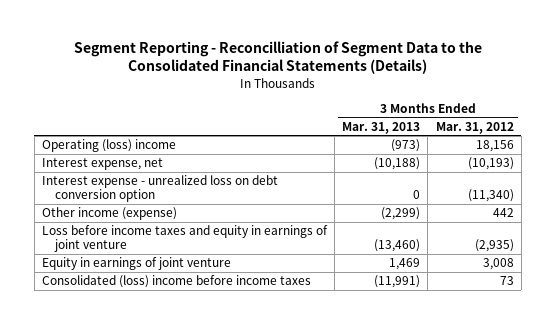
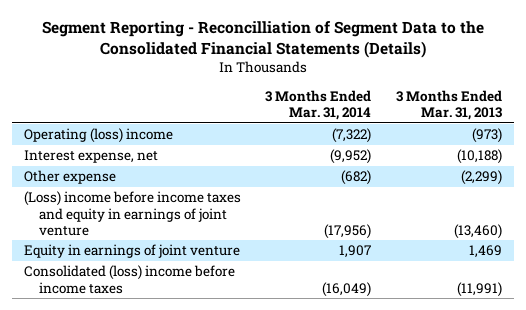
[435,121,514,134] Mar. 31, 2012 -> none
none -> [265,89,372,121] 3 Months Ended Mar. 31, 2014
[41,175,278,203] Interest expense - unrealized loss on debt conversion option -> none
[41,207,177,221] Other income (expense) -> [23,170,116,185] Other expense
[41,225,328,253] Loss before income taxes and equity in earnings of joint venture -> [23,191,241,236] (Loss) income before income taxes and equity in earnings of joint venture

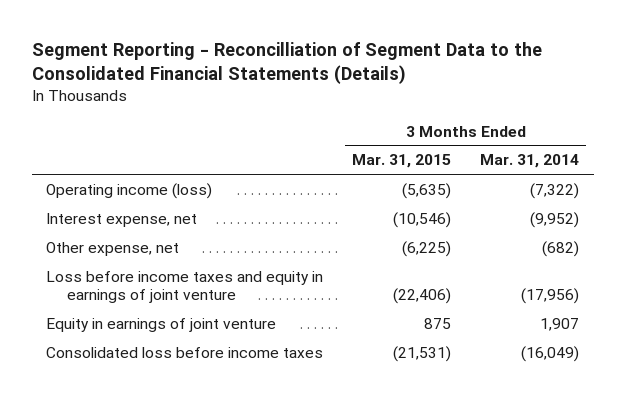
[395,89,502,121] 3 Months Ended Mar. 31, 2013 -> none
none -> [352,154,452,169] Mar. 31, 2015
[23,128,173,144] Operating (loss) income -> [46,182,213,199] Operating income (loss)
[23,170,116,185] Other expense -> [46,241,180,256] Other expense, net
[23,191,241,236] (Loss) income before income taxes and equity in earnings of joint venture -> [46,270,324,304] Loss before income taxes and equity in earnings of joint venture
[23,265,235,294] Consolidated (loss) income before income taxes -> [46,346,324,358] Consolidated loss before income taxes

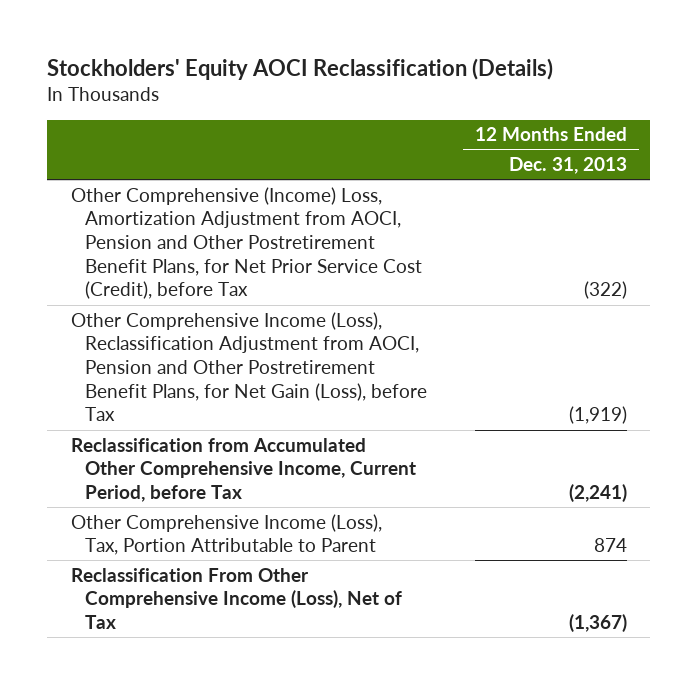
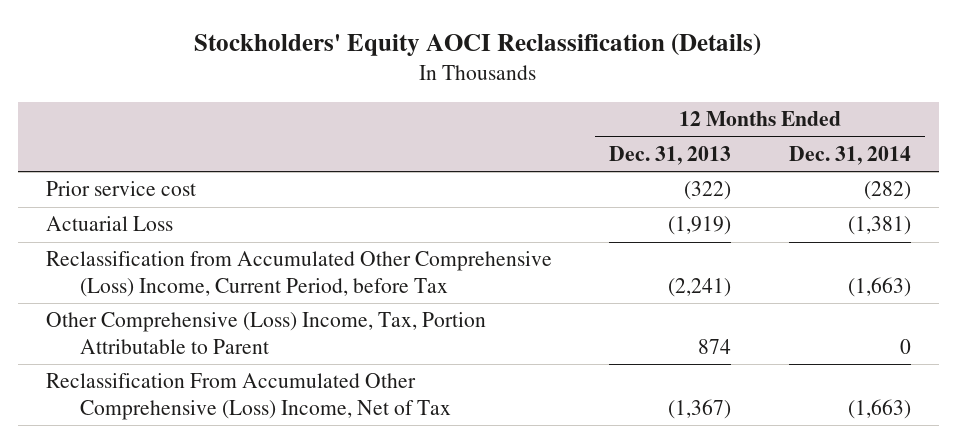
none -> [788,145,911,165] Dec. 31, 2014
[70,186,423,300] Other Comprehensive (Income) Loss, Amortization Adjustment from AOCI, Pension and Other Postretirement Benefit Plans, for Net Prior Service Cost (Credit), before Tax -> [46,181,197,197] Prior service cost
[70,311,428,422] Other Comprehensive Income (Loss), Reclassification Adjustment from AOCI, Pension and Other Postretirement Benefit Plans, for Net Gain (Loss), before Tax -> [46,216,174,232] Actuarial Loss
[70,437,417,503] Reclassification from Accumulated Other Comprehensive Income, Current Period, before Tax -> [46,251,553,298] Reclassification from Accumulated Other Comprehensive (Loss) Income, Current Period, before Tax
[70,513,382,556] Other Comprehensive Income (Loss), Tax, Portion Attributable to Parent -> [46,312,487,355] Other Comprehensive (Loss) Income, Tax, Portion Attributable to Parent
[70,567,403,630] Reclassification From Other Comprehensive Income (Loss), Net of Tax -> [46,373,452,421] Reclassification From Accumulated Other Comprehensive (Loss) Income, Net of Tax

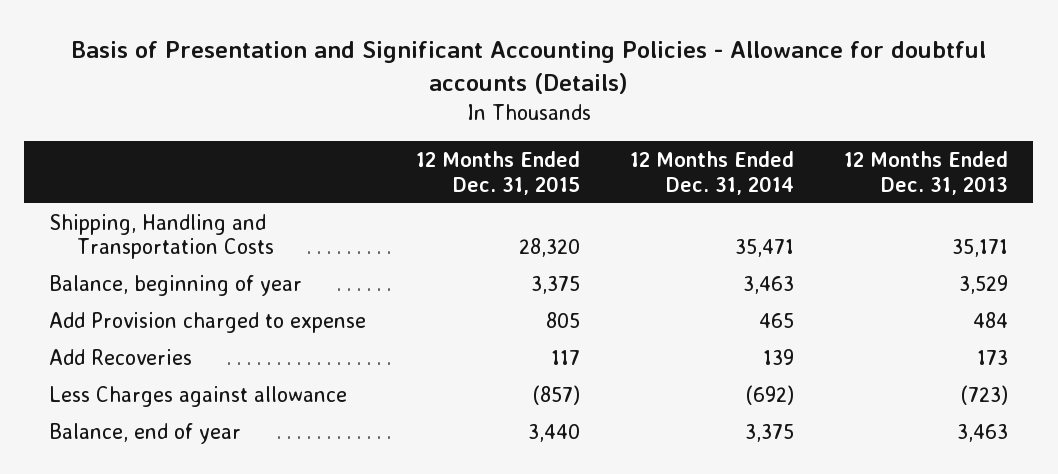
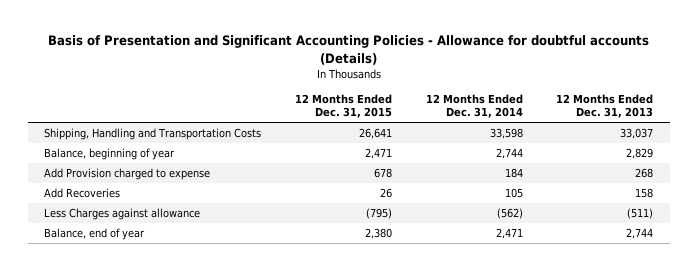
[519,238,581,258] 28,320 -> [359,128,393,140] 26,641
[735,239,795,258] 35,471 -> [489,128,523,140] 33,598
[952,239,1009,258] 35,171 -> [620,128,654,140] 33,037
[531,275,581,294] 3,375 -> [365,148,393,160] 2,471
[743,275,795,294] 3,463 -> [495,148,523,160] 2,744
[959,274,1009,294] 3,529 -> [626,148,654,160] 2,829
[546,311,581,328] 805 -> [374,168,393,179] 678
[759,312,795,328] 465 -> [504,168,523,179] 184
[973,311,1009,328] 484 -> [635,168,654,179] 268
[551,349,581,365] 117 -> [380,188,393,199] 26
[763,348,795,365] 139 -> [504,188,523,199] 105
[977,349,1009,365] 173 -> [635,188,654,199] 158
[533,384,581,405] (857) -> [366,208,393,220] (795)
[746,384,795,405] (692) -> [496,208,523,220] (562)
[961,384,1009,405] (723) -> [627,208,654,220] (511)
[528,423,581,442] 3,440 -> [365,228,393,240] 2,380
[745,423,795,442] 3,375 -> [495,228,523,240] 2,471
[957,423,1009,442] 3,463 -> [626,228,654,240] 2,744

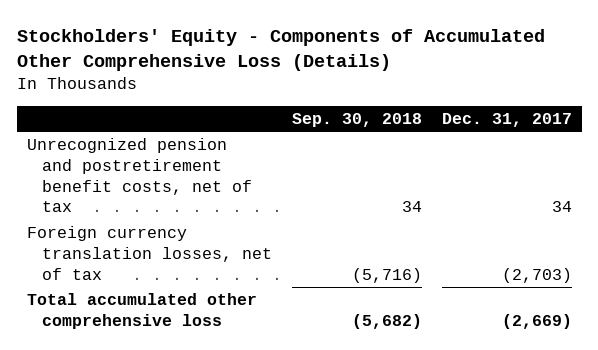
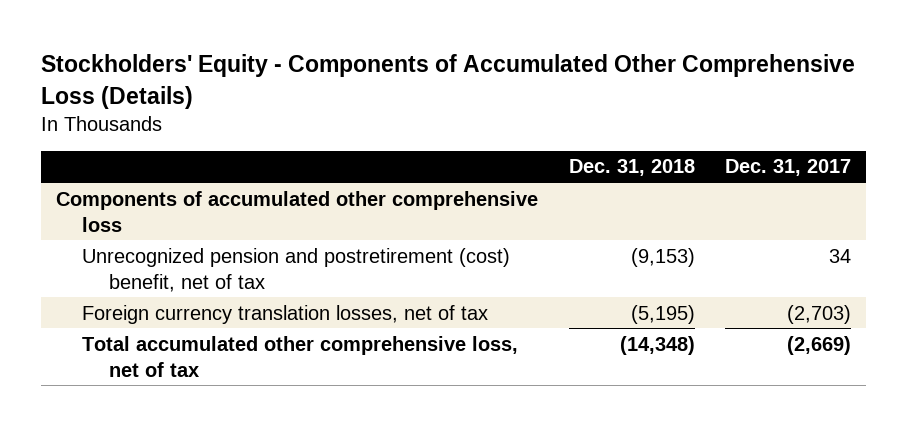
[291,112,422,127] Sep. 30, 2018 -> none
none -> [568,159,695,177] Dec. 31, 2018
none -> [56,190,539,232] Components of accumulated other comprehensive loss
[26,138,253,213] Unrecognized pension and postretirement benefit costs, net of tax -> [82,247,511,292] Unrecognized pension and postretirement (cost) benefit, net of tax
[26,293,257,329] Total accumulated other comprehensive loss -> [82,335,519,377] Total accumulated other comprehensive loss, net of tax

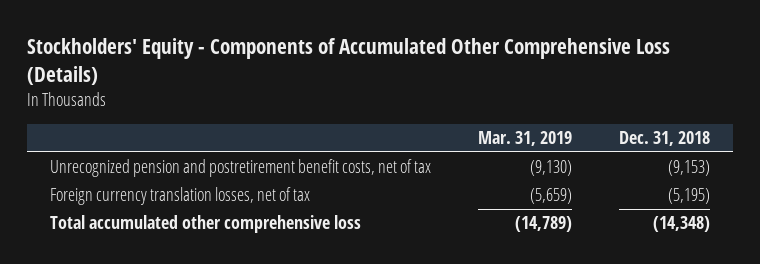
[725,159,852,177] Dec. 31, 2017 -> none
none -> [477,131,572,147] Mar. 31, 2019
[56,190,539,232] Components of accumulated other comprehensive loss -> none
[82,247,511,292] Unrecognized pension and postretirement (cost) benefit, net of tax -> [50,159,432,178] Unrecognized pension and postretirement benefit costs, net of tax
[82,335,519,377] Total accumulated other comprehensive loss, net of tax -> [50,215,362,234] Total accumulated other comprehensive loss

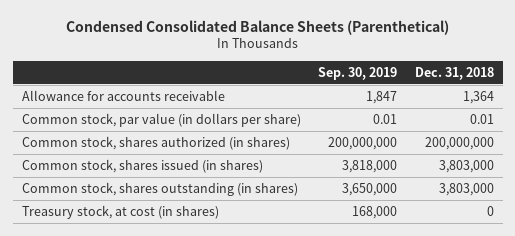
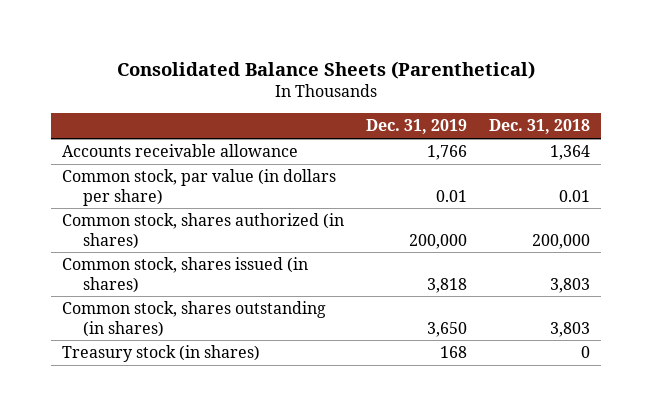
[65,19,449,35] Condensed Consolidated Balance Sheets (Parenthetical) -> [117,60,536,79] Consolidated Balance Sheets (Parenthetical)
[318,66,398,80] Sep. 30, 2019 -> none
none -> [366,119,468,135] Dec. 31, 2019
[21,89,225,101] Allowance for accounts receivable -> [62,144,299,158] Accounts receivable allowance
[424,136,494,150] 200,000,000 -> [532,233,591,249] 200,000
[438,159,494,173] 3,803,000 -> [550,277,591,293] 3,803
[438,182,494,196] 3,803,000 -> [550,321,591,337] 3,803
[21,204,219,219] Treasury stock, at cost (in shares) -> [62,345,261,363] Treasury stock (in shares)

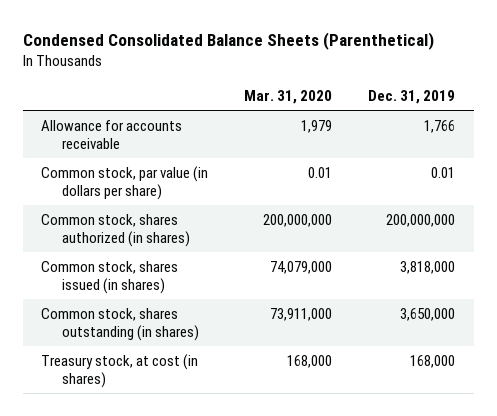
[117,60,536,79] Consolidated Balance Sheets (Parenthetical) -> [23,32,435,51] Condensed Consolidated Balance Sheets (Parenthetical)
[489,119,591,135] Dec. 31, 2018 -> none
none -> [244,89,333,104] Mar. 31, 2020
[62,144,299,158] Accounts receivable allowance -> [41,119,183,149] Allowance for accounts receivable
[409,233,468,249] 200,000 -> [386,213,456,227] 200,000,000
[427,277,468,293] 3,818 -> [400,260,456,274] 3,818,000
[427,321,468,337] 3,650 -> [400,307,456,321] 3,650,000
[62,345,261,363] Treasury stock (in shares) -> [41,353,199,388] Treasury stock, at cost (in shares)
[440,346,468,359] 168 -> [410,354,456,368] 168,000

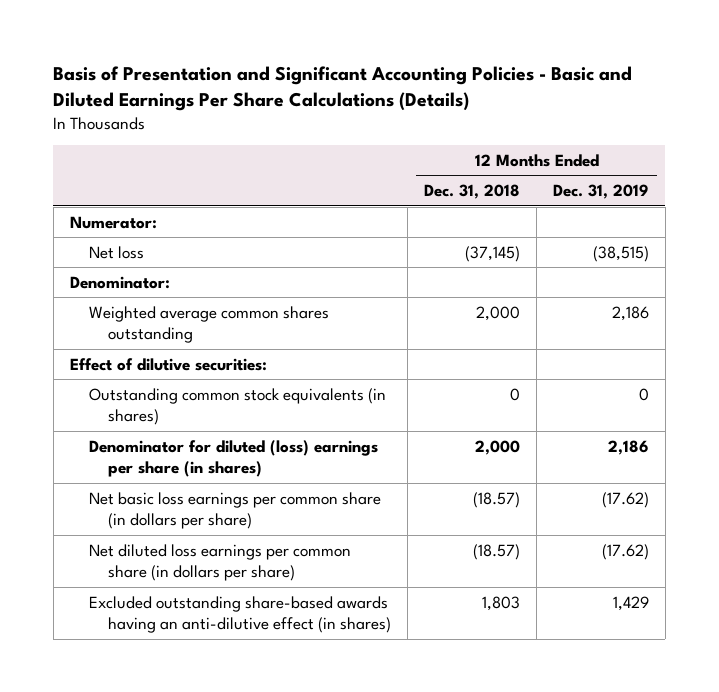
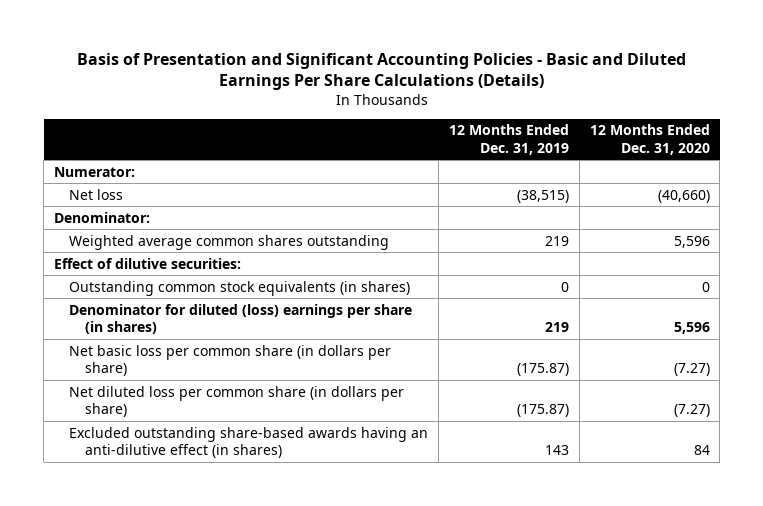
[424,184,521,200] Dec. 31, 2018 -> none
none -> [589,124,710,155] 12 Months Ended Dec. 31, 2020
[611,305,649,321] 2,186 -> [544,235,569,246] 219
[607,439,649,455] 2,186 -> [544,321,569,332] 219
[89,491,382,530] Net basic loss earnings per common share (in dollars per share) -> [69,344,392,376] Net basic loss per common share (in dollars per share)
[601,491,649,508] (17.62) -> [516,362,569,376] (175.87)
[89,543,352,582] Net diluted loss earnings per common share (in dollars per share) -> [69,385,405,417] Net diluted loss per common share (in dollars per share)
[601,543,649,560] (17.62) -> [516,403,569,417] (175.87)
[612,595,649,611] 1,429 -> [544,444,569,455] 143

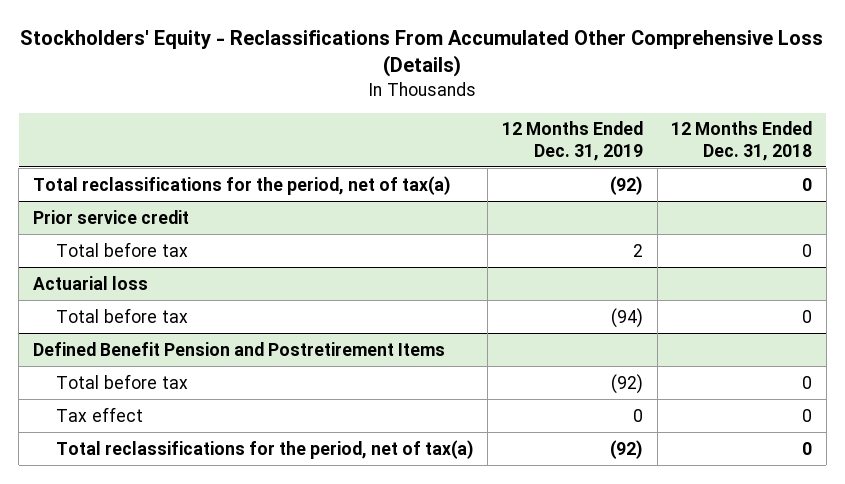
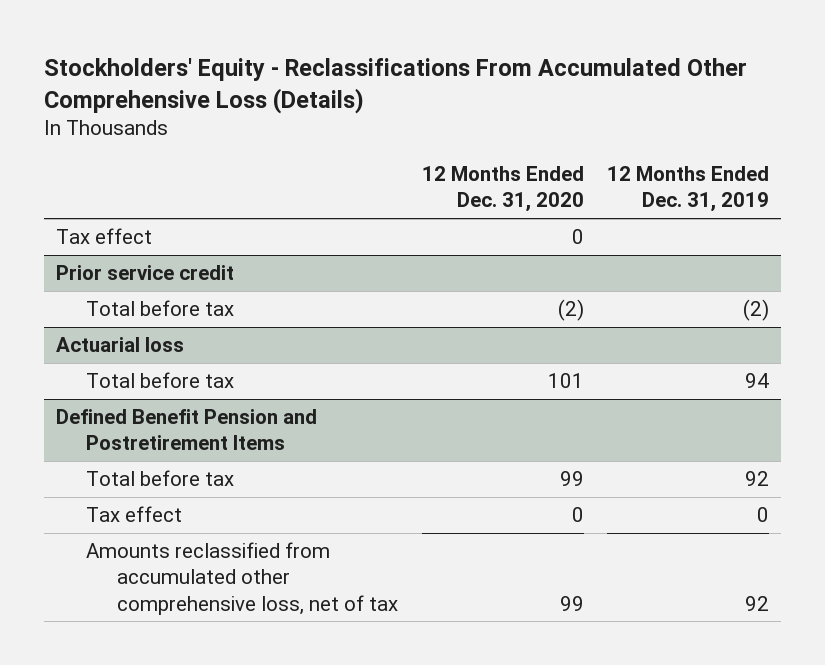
[671,121,813,161] 12 Months Ended Dec. 31, 2018 -> none
none -> [421,166,584,213] 12 Months Ended Dec. 31, 2020
[32,175,451,195] Total reclassifications for the period, net of tax(a) -> none
none -> [55,228,152,245] Tax effect
[632,243,643,257] 2 -> [743,299,770,322] (2)
[610,307,643,328] (94) -> [745,373,770,389] 94
[610,373,643,394] (92) -> [745,471,770,487] 92
[55,439,474,459] Total reclassifications for the period, net of tax(a) -> none
none -> [86,542,398,615] Amounts reclassified from accumulated other comprehensive loss, net of tax

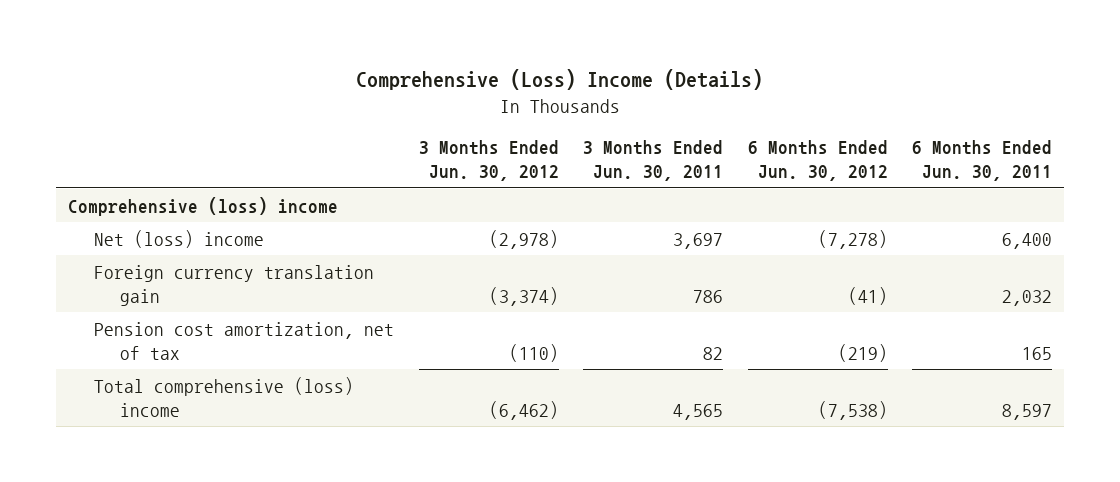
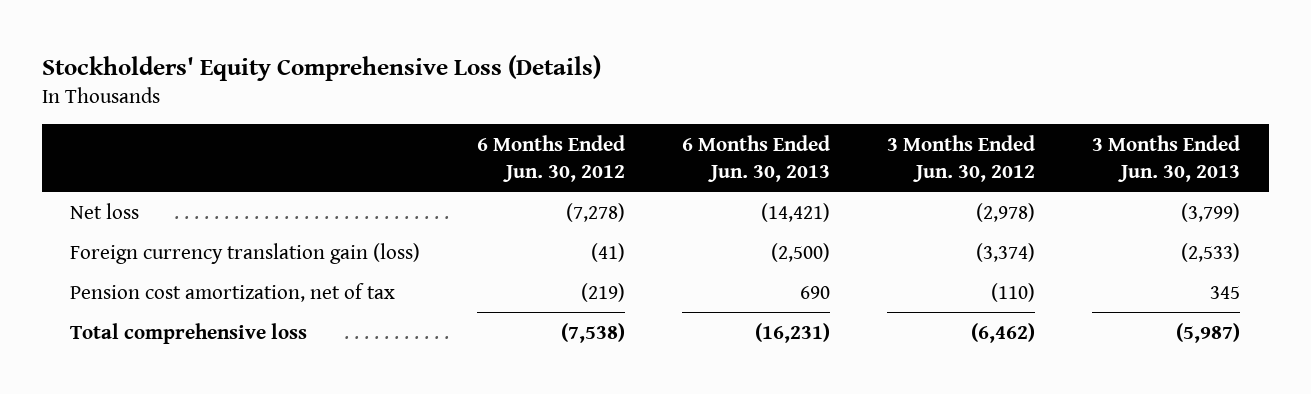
[356,68,764,90] Comprehensive (Loss) Income (Details) -> [41,54,601,81] Stockholders' Equity Comprehensive Loss (Details)
[583,140,724,182] 3 Months Ended Jun. 30, 2011 -> none
[912,140,1053,182] 6 Months Ended Jun. 30, 2011 -> none
none -> [682,135,831,182] 6 Months Ended Jun. 30, 2013
none -> [1092,135,1241,182] 3 Months Ended Jun. 30, 2013
[68,196,339,216] Comprehensive (loss) income -> none
[93,229,264,248] Net (loss) income -> [70,202,140,219] Net loss
[93,264,374,306] Foreign currency translation gain -> [70,242,421,264] Foreign currency translation gain (loss)
[93,376,354,417] Total comprehensive (loss) income -> [70,322,308,344] Total comprehensive loss

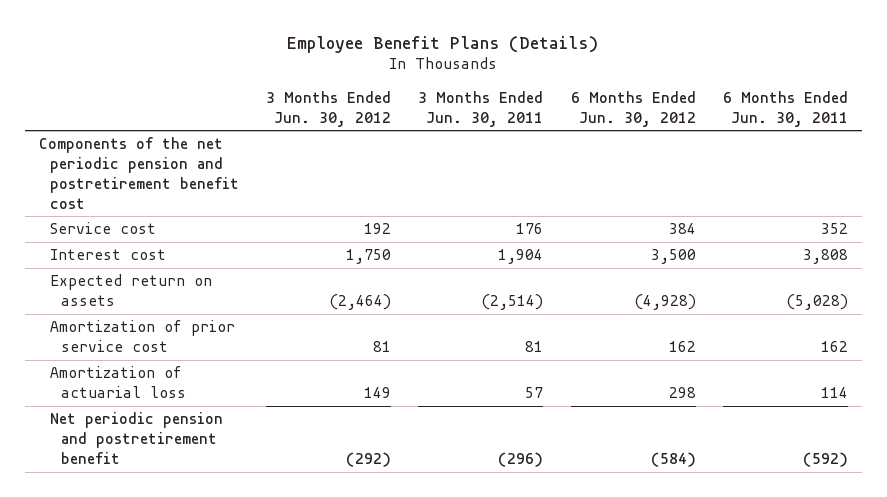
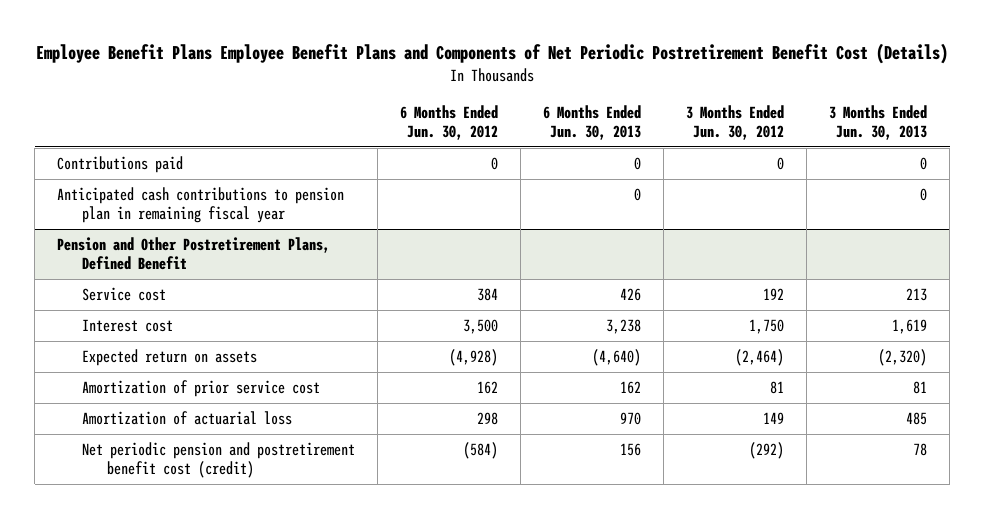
[287,35,599,53] Employee Benefit Plans (Details) -> [36,43,949,65] Employee Benefit Plans Employee Benefit Plans and Components of Net Periodic Postretirement Benefit Cost (Details)
[418,90,544,127] 3 Months Ended Jun. 30, 2011 -> none
[723,90,849,127] 6 Months Ended Jun. 30, 2011 -> none
none -> [542,105,641,140] 6 Months Ended Jun. 30, 2013
none -> [829,105,928,140] 3 Months Ended Jun. 30, 2013
[38,137,239,209] Components of the net periodic pension and postretirement benefit cost -> none
none -> [57,156,184,174] Contributions paid
none -> [57,187,345,223] Anticipated cash contributions to pension plan in remaining fiscal year
none -> [57,237,331,270] Pension and Other Postretirement Plans, Defined Benefit
[49,412,223,464] Net periodic pension and postretirement benefit -> [81,442,355,478] Net periodic pension and postretirement benefit cost (credit)

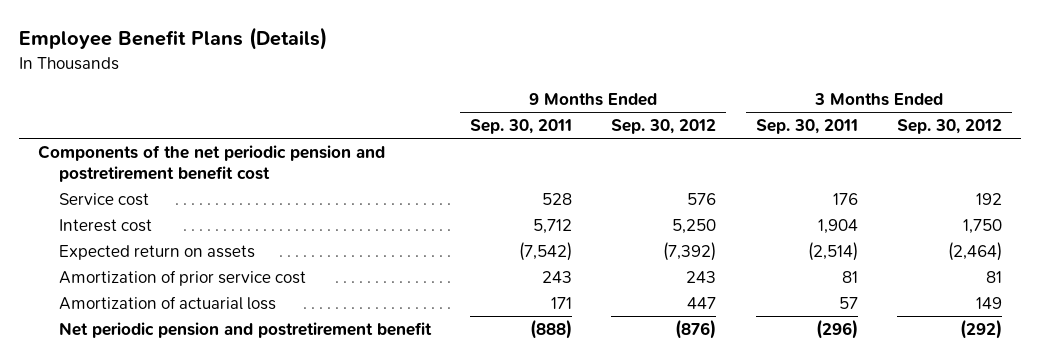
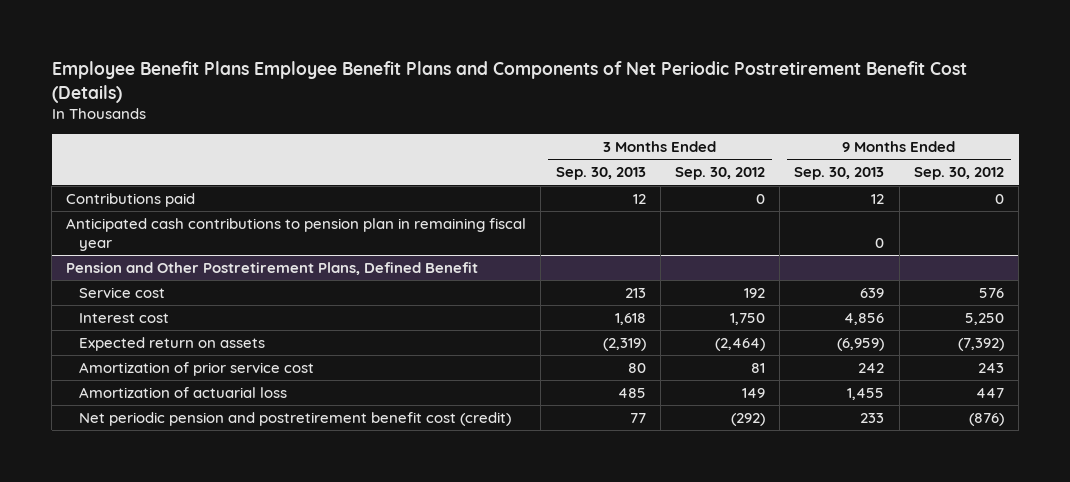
[18,27,327,51] Employee Benefit Plans (Details) -> [51,61,967,103] Employee Benefit Plans Employee Benefit Plans and Components of Net Periodic Postretirement Benefit Cost (Details)
[470,119,573,135] Sep. 30, 2011 -> none
[755,119,858,135] Sep. 30, 2011 -> none
none -> [555,167,646,181] Sep. 30, 2013
none -> [794,167,885,181] Sep. 30, 2013
[38,145,386,182] Components of the net periodic pension and postretirement benefit cost -> none
none -> [66,193,196,208] Contributions paid
none -> [66,218,527,252] Anticipated cash contributions to pension plan in remaining fiscal year
none -> [66,262,479,276] Pension and Other Postretirement Plans, Defined Benefit
[58,322,432,339] Net periodic pension and postretirement benefit -> [78,412,511,427] Net periodic pension and postretirement benefit cost (credit)

